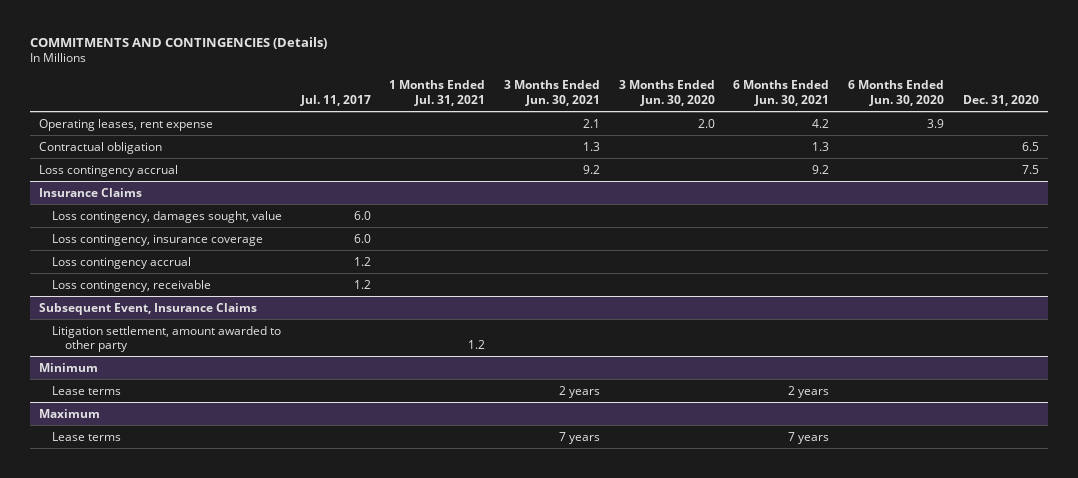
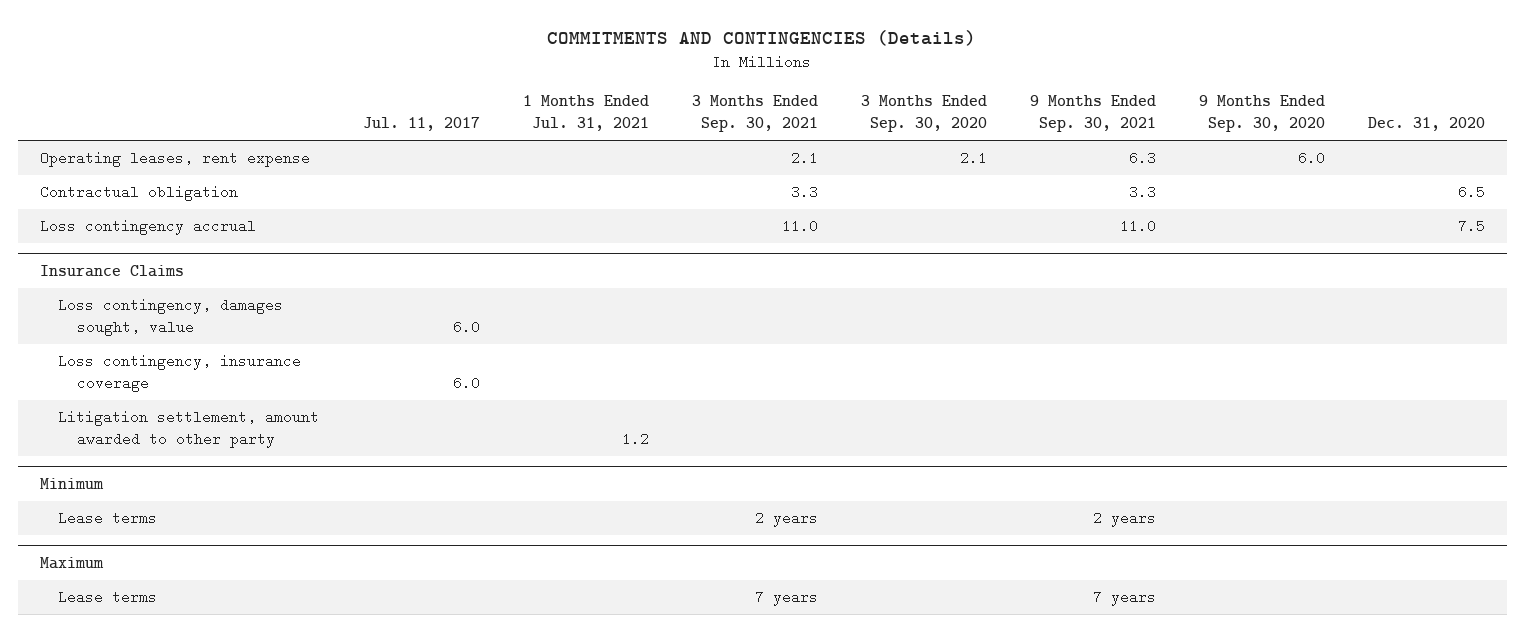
[504,80,601,106] 3 Months Ended Jun. 30, 2021 -> none
[618,80,715,106] 3 Months Ended Jun. 30, 2020 -> none
[733,80,830,106] 6 Months Ended Jun. 30, 2021 -> none
[848,80,945,106] 6 Months Ended Jun. 30, 2020 -> none
none -> [691,95,818,133] 3 Months Ended Sep. 30, 2021
none -> [860,95,987,133] 3 Months Ended Sep. 30, 2020
none -> [1029,95,1156,133] 9 Months Ended Sep. 30, 2021
none -> [1198,95,1325,133] 9 Months Ended Sep. 30, 2020
[51,256,191,269] Loss contingency accrual -> none
[51,279,211,292] Loss contingency, receivable -> none
[38,302,257,315] Subsequent Event, Insurance Claims -> none
[51,325,281,352] Litigation settlement, amount awarded to other party -> none
none -> [58,410,320,448] Litigation settlement, amount awarded to other party

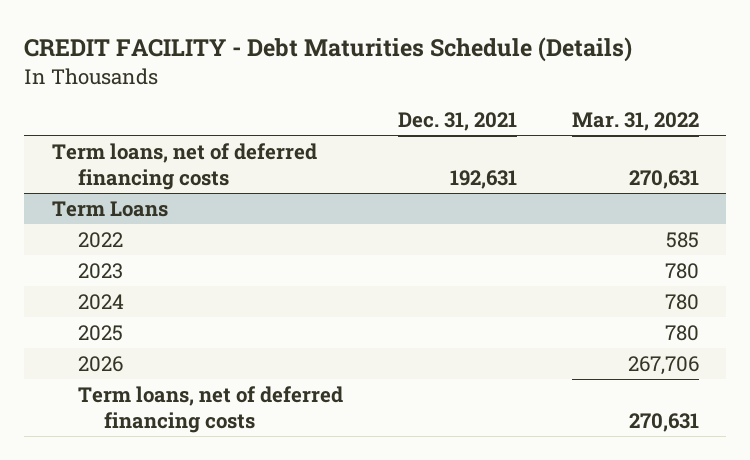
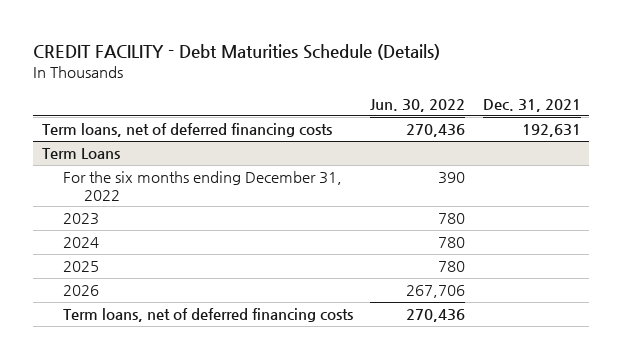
[571,112,699,132] Mar. 31, 2022 -> none
none -> [370,98,466,112] Jun. 30, 2022
[77,231,123,248] 2022 -> [62,171,342,201] For the six months ending December 31, 2022

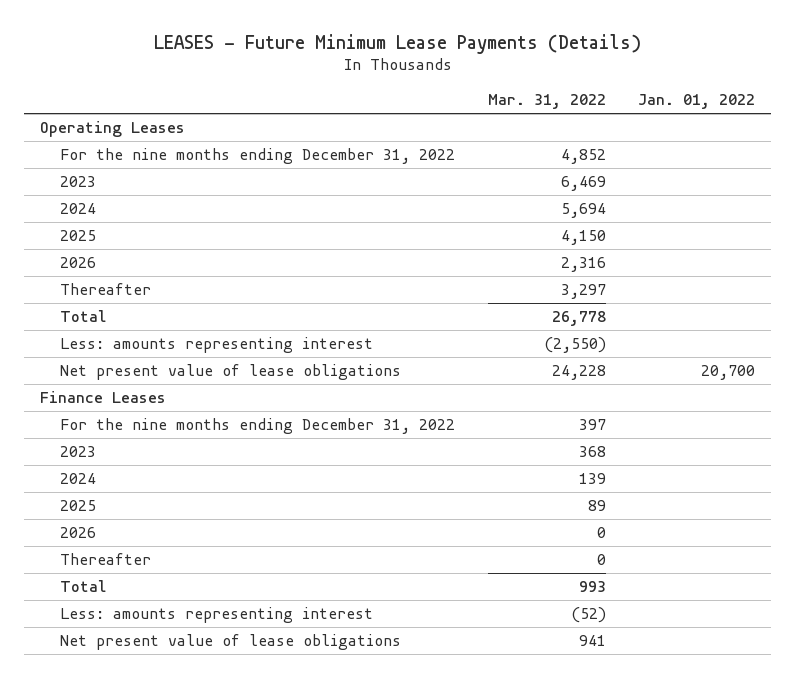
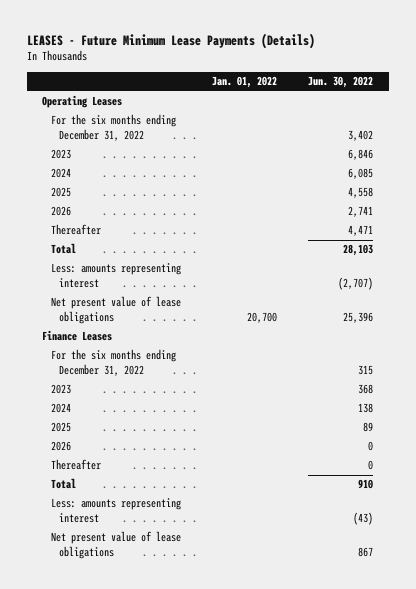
[487,94,606,110] Mar. 31, 2022 -> none
none -> [308,76,374,89] Jun. 30, 2022
[60,148,456,165] For the nine months ending December 31, 2022 -> [50,114,176,142] For the six months ending December 31, 2022
[60,418,456,435] For the nine months ending December 31, 2022 -> [50,349,176,377] For the six months ending December 31, 2022

